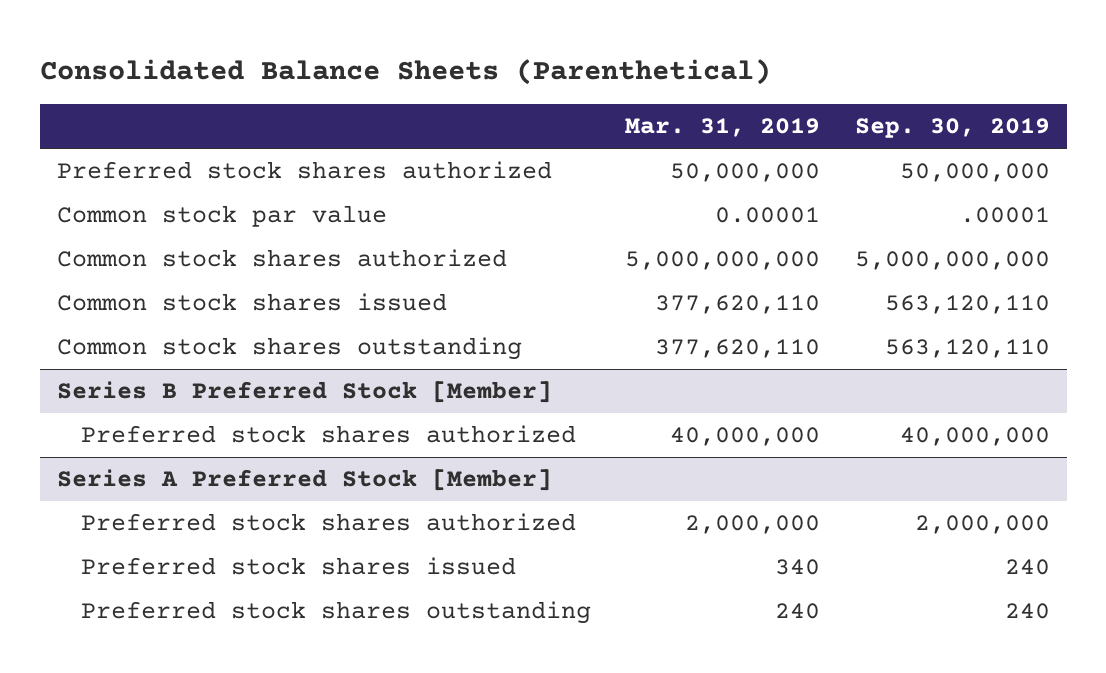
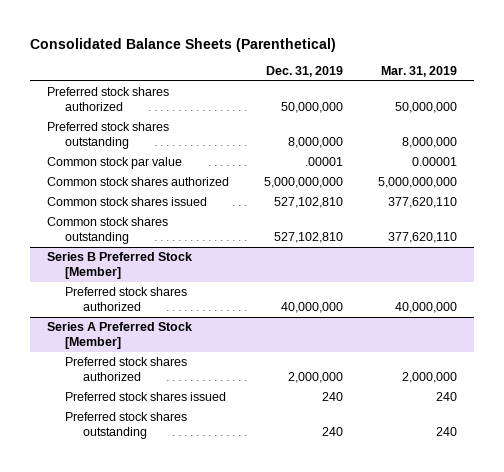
[854,118,1050,139] Sep. 30, 2019 -> none
none -> [265,66,343,78] Dec. 31, 2019
none -> [47,122,170,150] Preferred stock shares outstanding
[775,559,821,576] 340 -> [435,392,457,402] 240

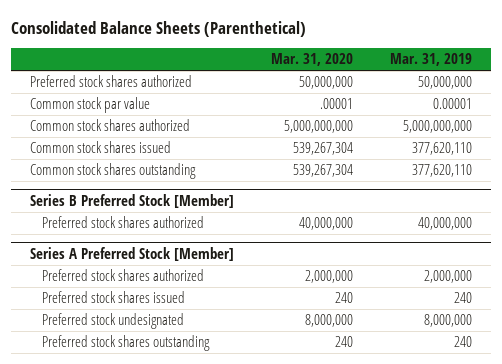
[265,66,343,78] Dec. 31, 2019 -> none
none -> [271,53,354,67] Mar. 31, 2020
[47,122,170,150] Preferred stock shares outstanding -> none
none -> [41,313,184,330] Preferred stock undesignated

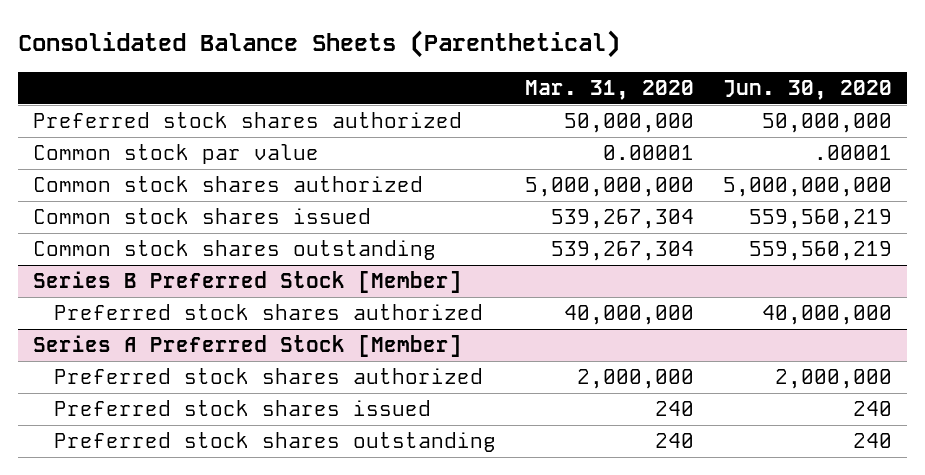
[390,53,473,67] Mar. 31, 2019 -> none
none -> [723,80,893,101] Jun. 30, 2020
[320,98,354,110] .00001 -> [603,145,695,161] 0.00001
[41,313,184,330] Preferred stock undesignated -> none

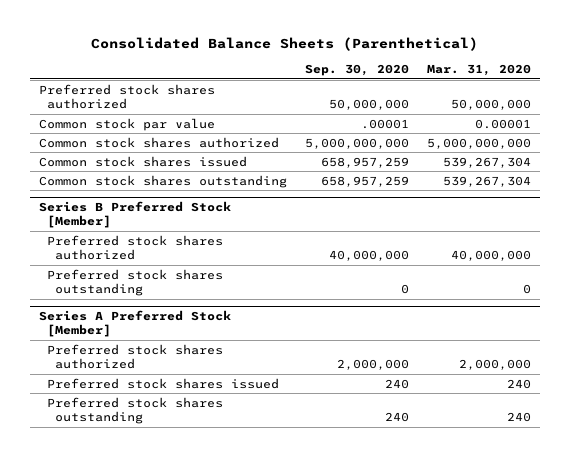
[723,80,893,101] Jun. 30, 2020 -> none
none -> [304,63,409,76] Sep. 30, 2020
none -> [47,268,224,296] Preferred stock shares outstanding

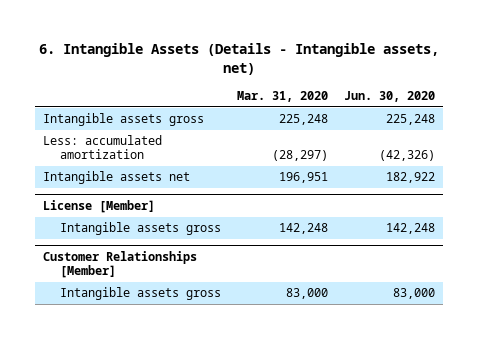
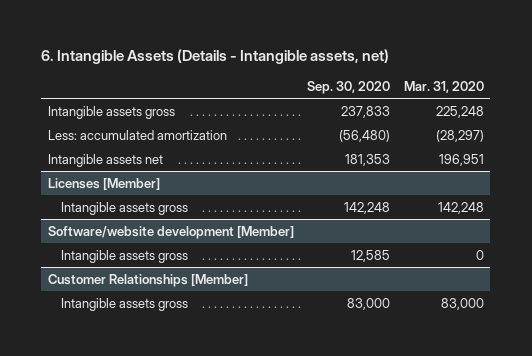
[343,91,435,103] Jun. 30, 2020 -> none
none -> [307,80,391,94] Sep. 30, 2020
[42,200,155,214] License [Member] -> [47,177,160,190] Licenses [Member]
none -> [47,225,294,239] Software/website development [Member]
none -> [61,249,189,263] Intangible assets gross

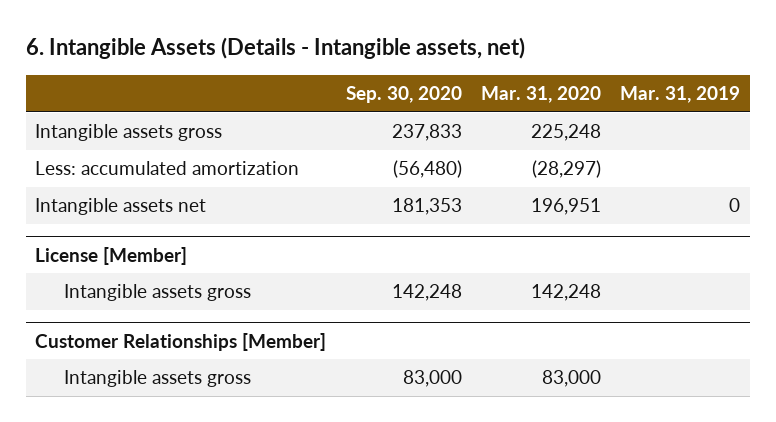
none -> [620,86,741,104] Mar. 31, 2019
[47,177,160,190] Licenses [Member] -> [35,246,188,265] License [Member]
[47,225,294,239] Software/website development [Member] -> none
[61,249,189,263] Intangible assets gross -> none

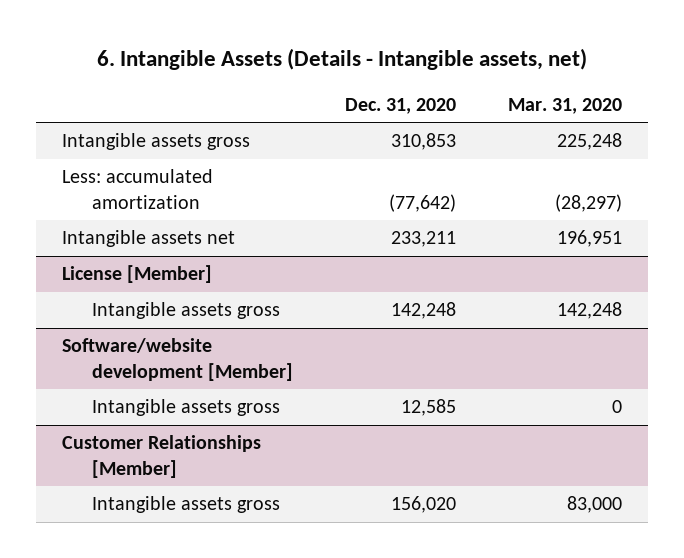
[345,86,462,104] Sep. 30, 2020 -> none
[620,86,741,104] Mar. 31, 2019 -> none
none -> [344,97,456,114] Dec. 31, 2020
none -> [61,338,293,381] Software/website development [Member]
none -> [91,399,280,417] Intangible assets gross

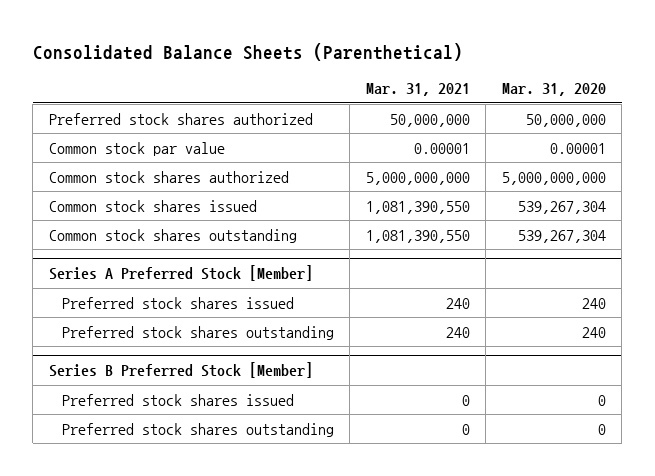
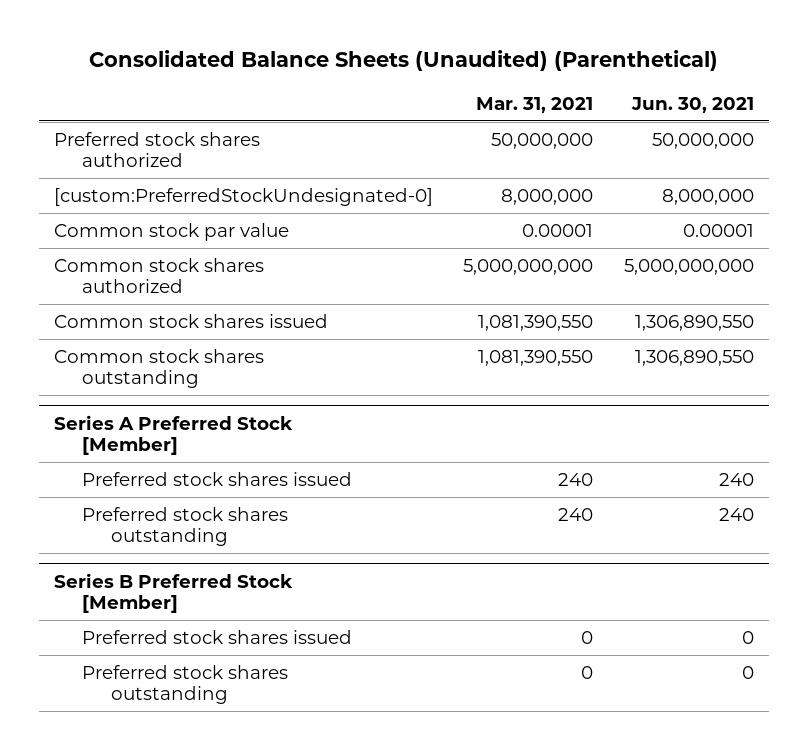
[32,42,463,61] Consolidated Balance Sheets (Parenthetical) -> [88,50,718,72] Consolidated Balance Sheets (Unaudited) (Parenthetical)
[501,83,606,97] Mar. 31, 2020 -> none
none -> [630,96,754,113] Jun. 30, 2021
none -> [53,188,433,207] [custom:PreferredStockUndesignated-0]

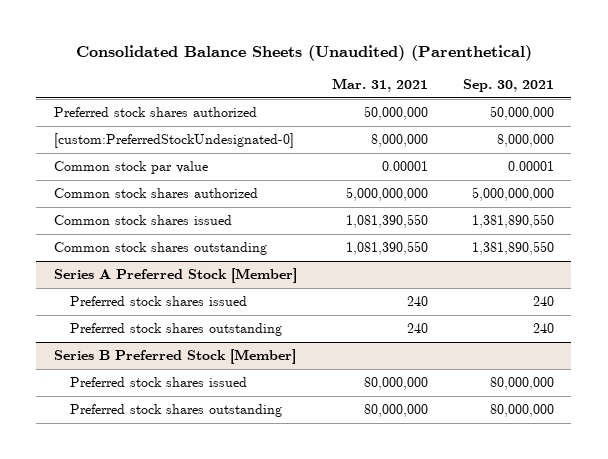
[630,96,754,113] Jun. 30, 2021 -> none
none -> [462,78,554,92] Sep. 30, 2021
[581,631,594,645] 0 -> [363,377,428,391] 80,000,000
[581,666,594,680] 0 -> [363,404,428,418] 80,000,000

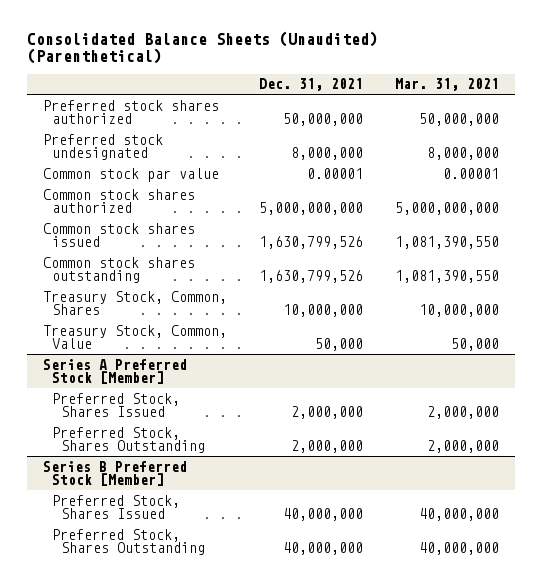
[462,78,554,92] Sep. 30, 2021 -> none
none -> [259,78,364,92] Dec. 31, 2021
[53,133,294,149] [custom:PreferredStockUndesignated-0] -> [42,133,163,161] Preferred stock undesignated
none -> [42,290,227,316] Treasury Stock, Common, Shares
none -> [42,324,227,350] Treasury Stock, Common, Value
[70,296,248,307] Preferred stock shares issued -> [51,392,180,418] Preferred Stock, Shares Issued
[406,296,428,307] 240 -> [427,406,500,420] 2,000,000
[70,323,283,337] Preferred stock shares outstanding -> [51,426,205,454] Preferred Stock, Shares Outstanding
[406,323,428,334] 240 -> [427,440,500,454] 2,000,000
[70,377,248,388] Preferred stock shares issued -> [51,494,180,520] Preferred Stock, Shares Issued
[363,377,428,391] 80,000,000 -> [419,508,500,522] 40,000,000
[70,404,283,418] Preferred stock shares outstanding -> [51,528,205,556] Preferred Stock, Shares Outstanding
[363,404,428,418] 80,000,000 -> [419,542,500,556] 40,000,000

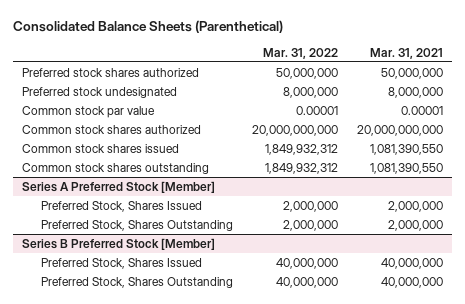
[26,30,378,65] Consolidated Balance Sheets (Unaudited) (Parenthetical) -> [12,20,283,34] Consolidated Balance Sheets (Parenthetical)
[259,78,364,92] Dec. 31, 2021 -> none
none -> [262,47,338,59] Mar. 31, 2022
[395,202,500,216] 5,000,000,000 -> [356,124,443,136] 20,000,000,000
[42,290,227,316] Treasury Stock, Common, Shares -> none
[42,324,227,350] Treasury Stock, Common, Value -> none

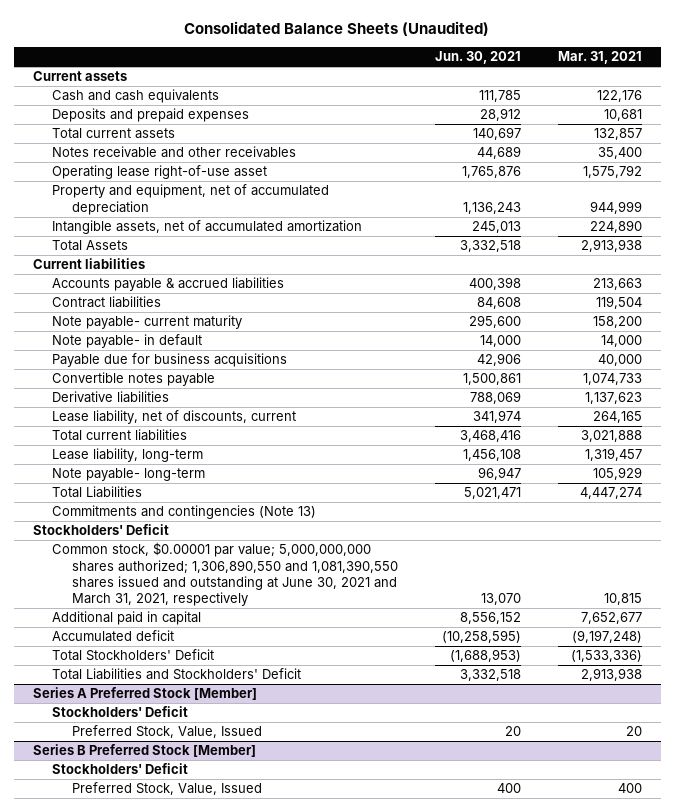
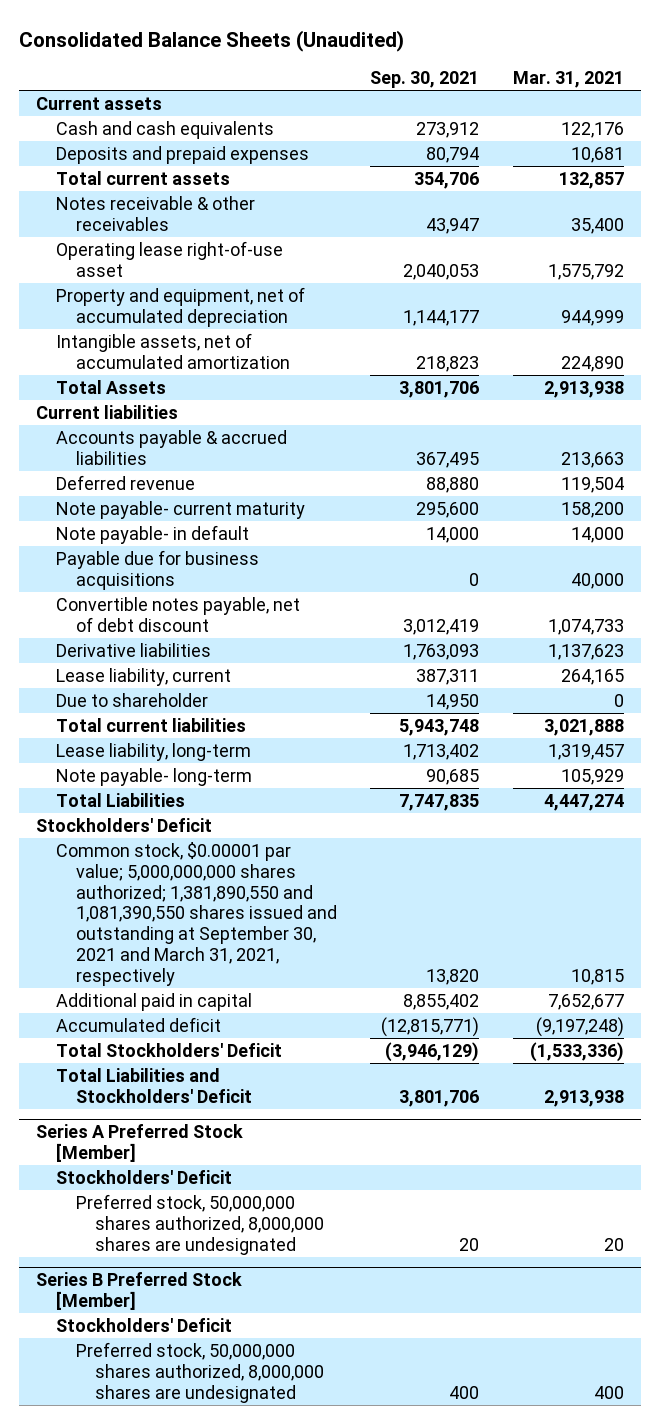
[434,51,521,65] Jun. 30, 2021 -> none
none -> [370,70,480,88] Sep. 30, 2021
[52,146,297,159] Notes receivable and other receivables -> [55,195,255,231] Notes receivable & other receivables
[52,296,162,309] Contract liabilities -> [55,474,195,490] Deferred revenue
[52,372,216,387] Convertible notes payable -> [55,596,300,632] Convertible notes payable, net of debt discount
[52,410,297,425] Lease liability, net of discounts, current -> [55,667,231,686] Lease liability, current
none -> [55,692,208,707] Due to shareholder
[52,505,317,520] Commitments and contingencies (Note 13) -> none
[52,542,398,606] Common stock, $0.00001 par value; 5,000,000,000 shares authorized; 1,306,890,550 and 1,081,390,550 shares issued and outstanding at June 30, 2021 and March 31, 2021, respectively -> [55,841,337,986] Common stock, $0.00001 par value; 5,000,000,000 shares authorized; 1,381,890,550 and 1,081,390,550 shares issued and outstanding at September 30, 2021 and March 31, 2021, respectively
[71,725,262,739] Preferred Stock, Value, Issued -> [75,1193,325,1255] Preferred stock, 50,000,000 shares authorized, 8,000,000 shares are undesignated
[71,782,262,796] Preferred Stock, Value, Issued -> [75,1341,325,1403] Preferred stock, 50,000,000 shares authorized, 8,000,000 shares are undesignated

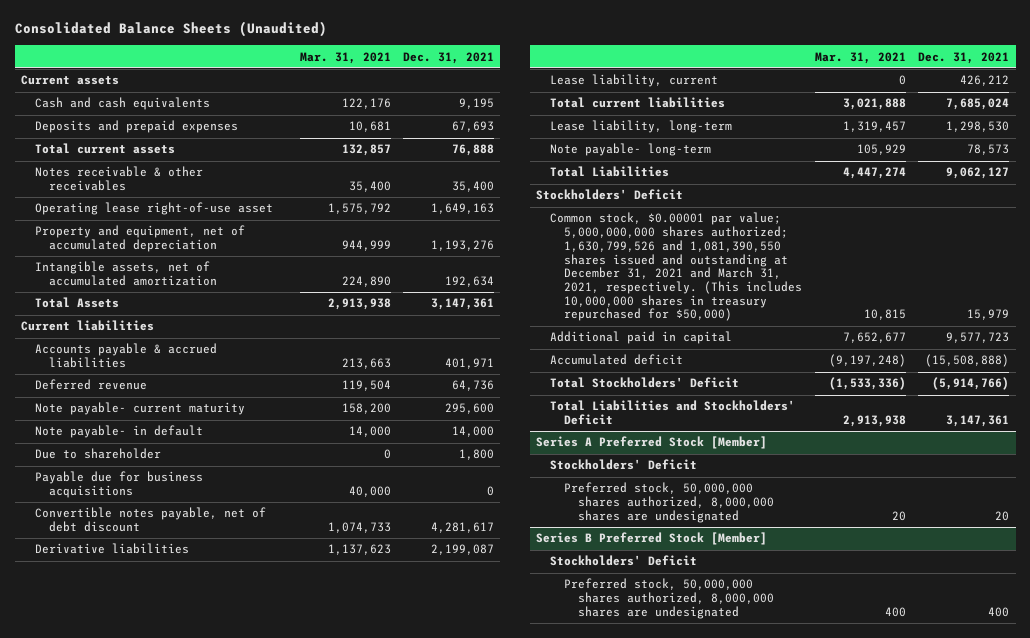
[370,70,480,88] Sep. 30, 2021 -> none
none -> [403,51,495,64] Dec. 31, 2021
[55,692,208,707] Due to shareholder -> [35,448,162,460] Due to shareholder
[560,668,624,685] 264,165 -> [898,75,906,86] 0
[55,841,337,986] Common stock, $0.00001 par value; 5,000,000,000 shares authorized; 1,381,890,550 and 1,081,390,550 shares issued and outstanding at September 30, 2021 and March 31, 2021, respectively -> [550,212,803,322] Common stock, $0.00001 par value; 5,000,000,000 shares authorized; 1,630,799,526 and 1,081,390,550 shares issued and outstanding at December 31, 2021 and March 31, 2021, respectively. (This includes 10,000,000 shares in treasury repurchased for $50,000)

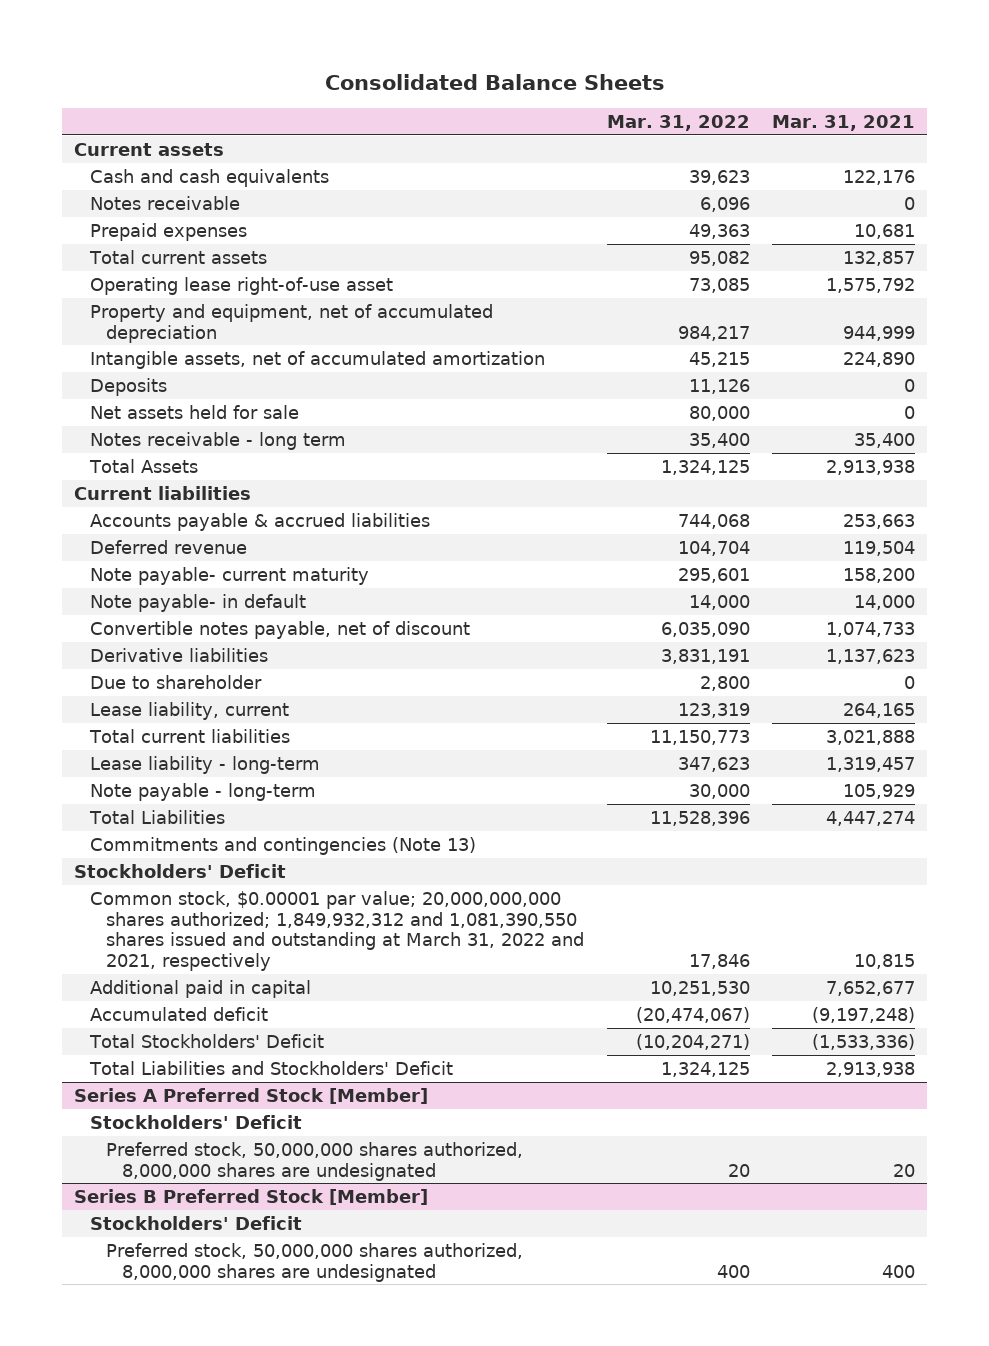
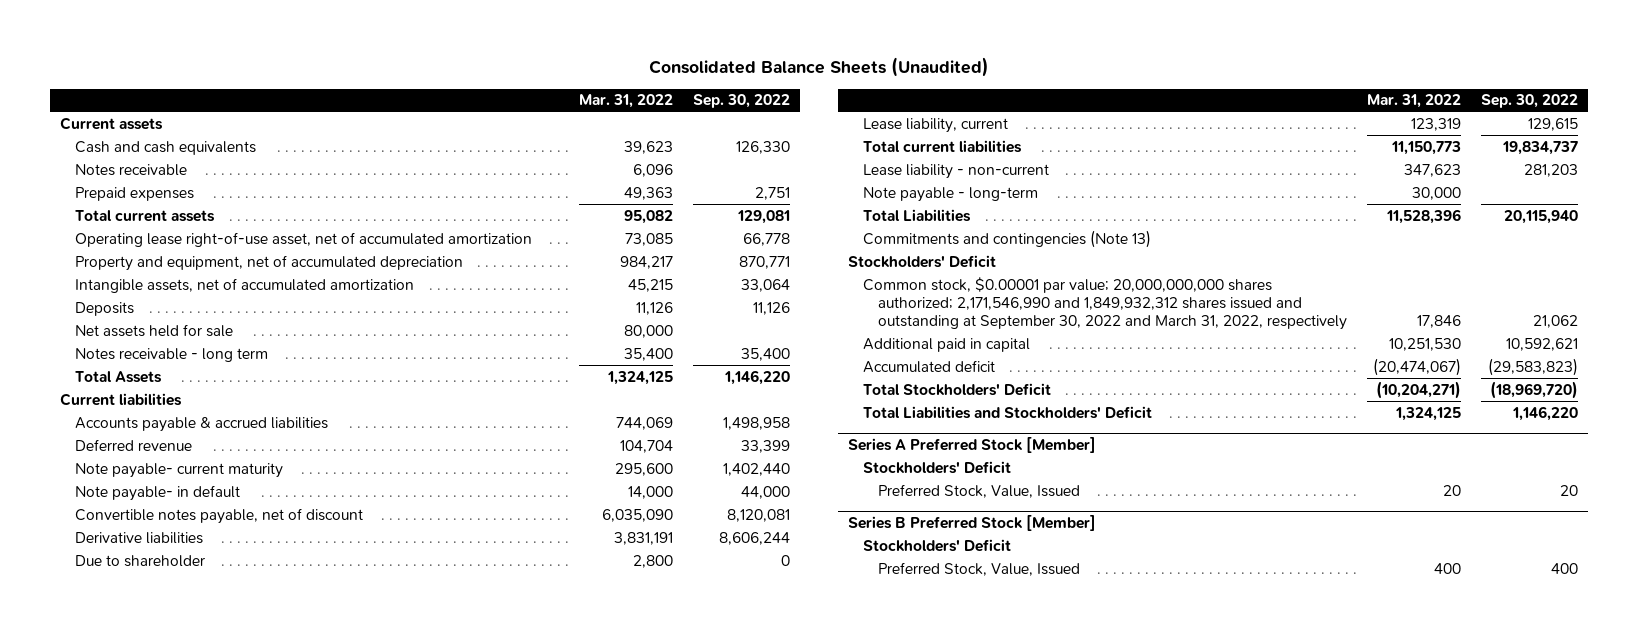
[324,74,665,91] Consolidated Balance Sheets -> [648,57,989,78] Consolidated Balance Sheets (Unaudited)
[772,115,916,132] Mar. 31, 2021 -> none
none -> [692,94,790,109] Sep. 30, 2022
[89,276,393,295] Operating lease right-of-use asset -> [74,231,532,247] Operating lease right-of-use asset, net of accumulated amortization
[677,513,750,529] 744,068 -> [615,416,673,430] 744,069
[677,567,750,583] 295,601 -> [614,462,673,476] 295,600
[89,755,320,774] Lease liability - long-term -> [862,163,1049,179] Lease liability - non-current
[89,890,584,971] Common stock, $0.00001 par value; 20,000,000,000 shares authorized; 1,849,932,312 and 1,081,390,550 shares issued and outstanding at March 31, 2022 and 2021, respectively -> [862,276,1347,331] Common stock, $0.00001 par value; 20,000,000,000 shares authorized; 2,171,546,990 and 1,849,932,312 shares issued and outstanding at September 30, 2022 and March 31, 2022, respectively
[105,1141,523,1181] Preferred stock, 50,000,000 shares authorized, 8,000,000 shares are undesignated -> [877,483,1080,498] Preferred Stock, Value, Issued
[105,1242,523,1282] Preferred stock, 50,000,000 shares authorized, 8,000,000 shares are undesignated -> [877,561,1080,576] Preferred Stock, Value, Issued

